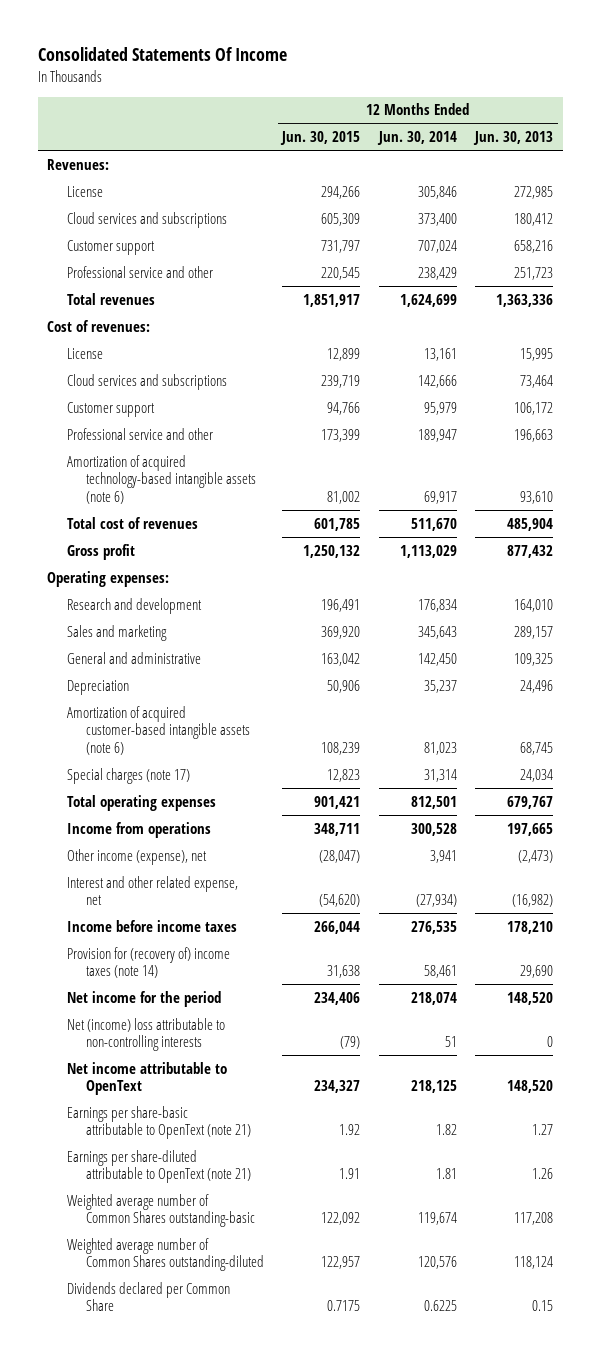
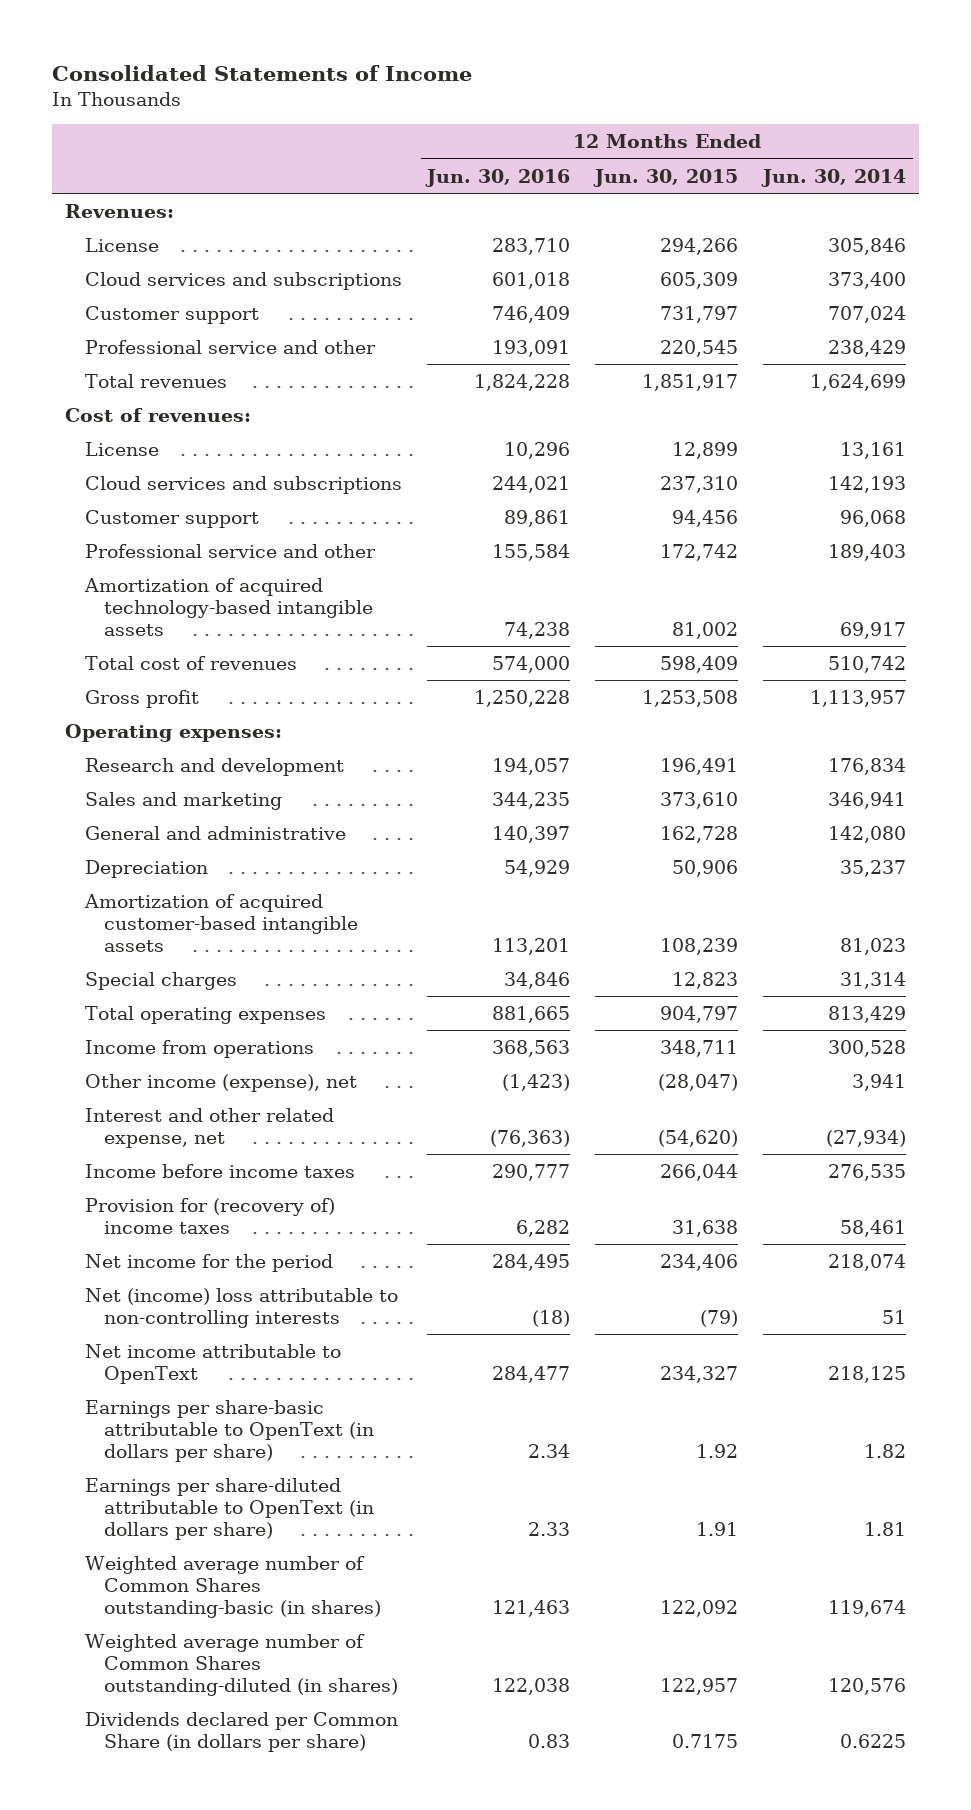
[38,47,288,62] Consolidated Statements Of Income -> [52,65,473,82] Consolidated Statements of Income
[473,131,554,146] Jun. 30, 2013 -> none
none -> [424,168,570,187] Jun. 30, 2016
[321,374,361,388] 239,719 -> [660,475,739,493] 237,310
[417,374,457,388] 142,666 -> [828,475,907,493] 142,193
[327,401,361,415] 94,766 -> [672,509,739,527] 94,456
[423,401,457,415] 95,979 -> [840,509,907,527] 96,068
[321,428,361,442] 173,399 -> [660,543,739,561] 172,742
[417,428,457,442] 189,947 -> [828,543,907,561] 189,403
[66,454,256,504] Amortization of acquired technology-based intangible assets (note 6) -> [83,577,374,636] Amortization of acquired technology-based intangible assets
[314,517,361,531] 601,785 -> [660,655,739,673] 598,409
[410,517,457,531] 511,670 -> [828,655,907,673] 510,742
[303,544,361,558] 1,250,132 -> [642,689,739,707] 1,253,508
[399,544,457,558] 1,113,029 -> [810,689,907,707] 1,113,957
[321,625,361,639] 369,920 -> [660,791,739,809] 373,610
[417,625,457,639] 345,643 -> [828,791,907,809] 346,941
[321,652,361,666] 163,042 -> [660,825,739,843] 162,728
[417,652,457,666] 142,450 -> [828,825,907,843] 142,080
[66,705,250,755] Amortization of acquired customer-based intangible assets (note 6) -> [83,893,359,952] Amortization of acquired customer-based intangible assets
[66,767,190,784] Special charges (note 17) -> [84,971,237,990] Special charges
[314,795,361,809] 901,421 -> [660,1005,739,1023] 904,797
[410,795,457,809] 812,501 -> [828,1005,907,1023] 813,429
[66,946,230,979] Provision for (recovery of) income taxes (note 14) -> [84,1197,335,1234] Provision for (recovery of) income taxes
[66,1105,251,1140] Earnings per share-basic attributable to OpenText (note 21) -> [84,1399,375,1462] Earnings per share-basic attributable to OpenText (in dollars per share)
[66,1149,251,1184] Earnings per share-diluted attributable to OpenText (note 21) -> [84,1477,375,1540] Earnings per share-diluted attributable to OpenText (in dollars per share)
[66,1193,255,1228] Weighted average number of Common Shares outstanding-basic -> [84,1555,382,1618] Weighted average number of Common Shares outstanding-basic (in shares)
[66,1237,264,1272] Weighted average number of Common Shares outstanding-diluted -> [84,1633,399,1696] Weighted average number of Common Shares outstanding-diluted (in shares)
[66,1281,230,1312] Dividends declared per Common Share -> [84,1711,398,1752] Dividends declared per Common Share (in dollars per share)

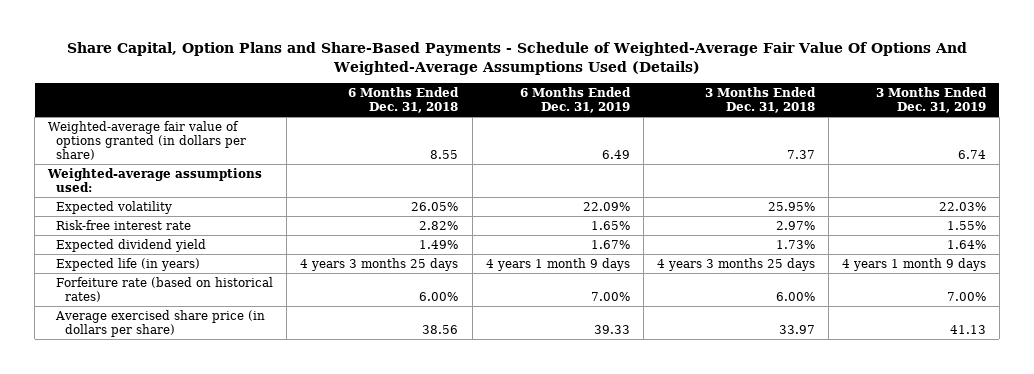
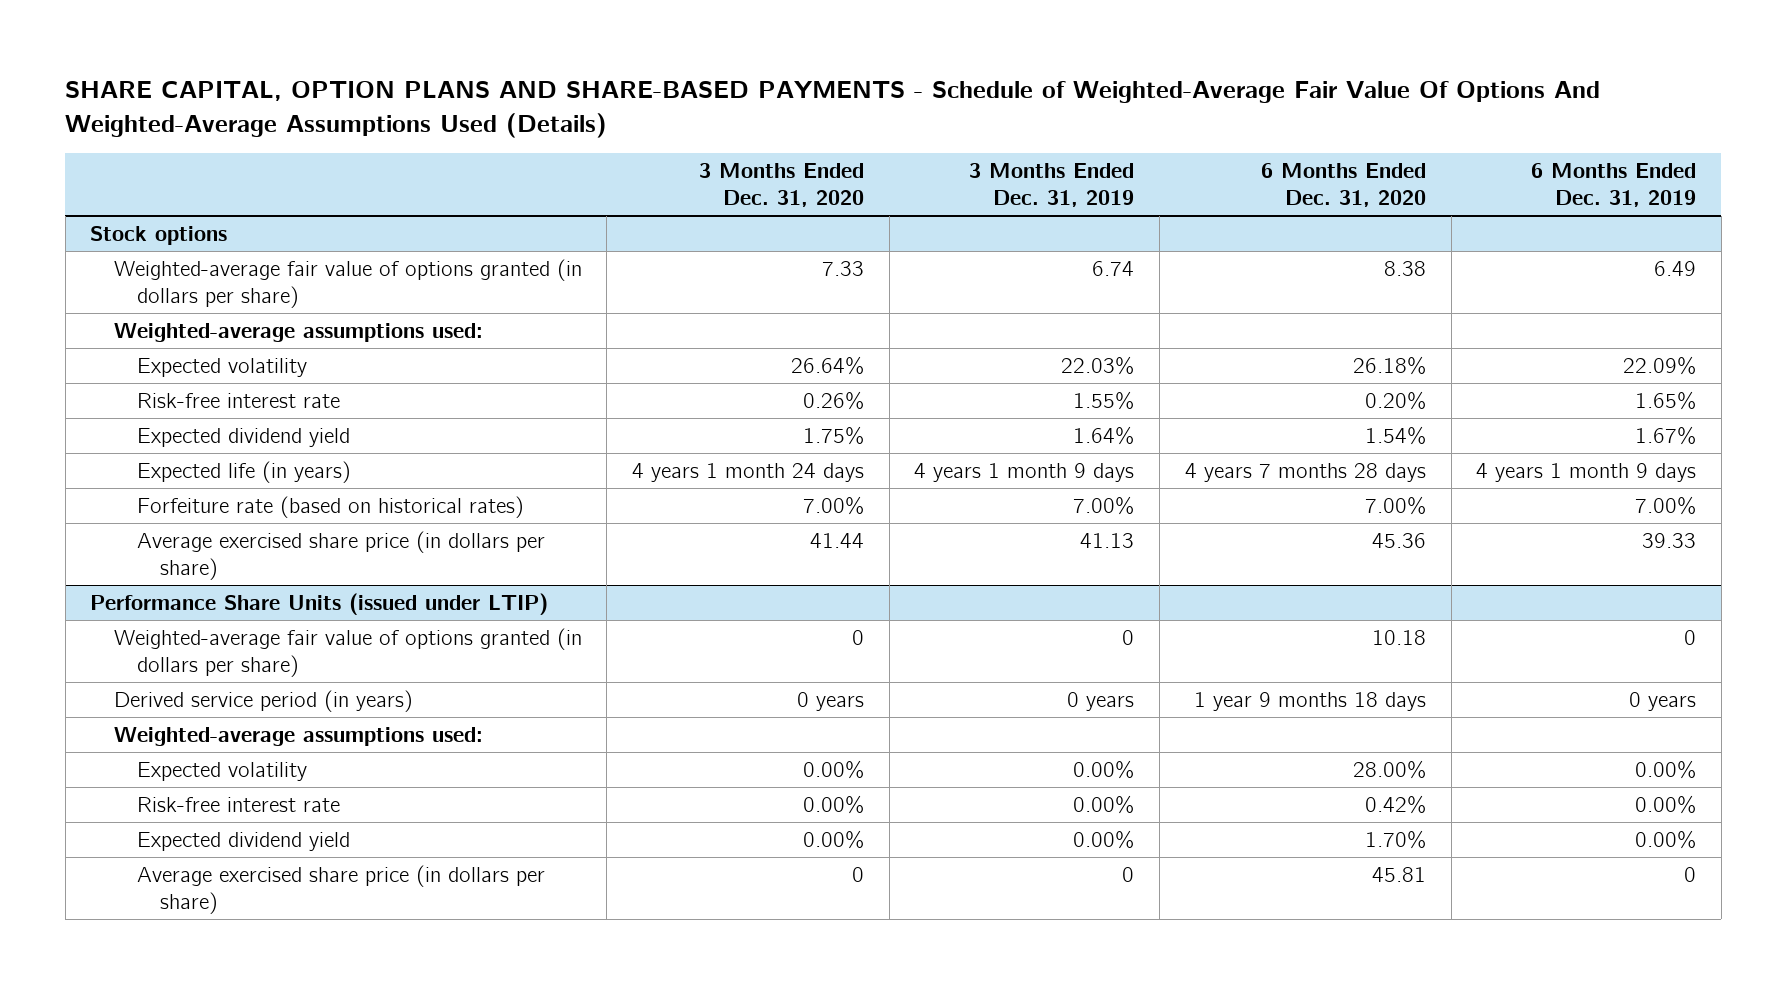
[66,42,967,75] Share Capital, Option Plans and Share-Based Payments - Schedule of Weighted-Average Fair Value Of Options And Weighted-Average Assumptions Used (Details) -> [65,81,1601,138] SHARE CAPITAL, OPTION PLANS AND SHARE-BASED PAYMENTS - Schedule of Weighted-Average Fair Value Of Options And Weighted-Average Assumptions Used (Details)
[348,87,460,114] 6 Months Ended Dec. 31, 2018 -> none
[704,87,816,114] 3 Months Ended Dec. 31, 2018 -> none
none -> [699,162,865,208] 3 Months Ended Dec. 31, 2020
none -> [1260,162,1426,208] 6 Months Ended Dec. 31, 2020
none -> [90,225,228,245] Stock options
none -> [90,592,549,615] Performance Share Units (issued under LTIP)
none -> [113,627,582,678] Weighted-average fair value of options granted (in dollars per share)
none -> [113,689,413,712] Derived service period (in years)
none -> [113,726,483,746] Weighted-average assumptions used:
none -> [137,761,308,781] Expected volatility
none -> [137,796,341,812] Risk-free interest rate
none -> [137,831,351,851] Expected dividend yield
none -> [137,864,546,915] Average exercised share price (in dollars per share)

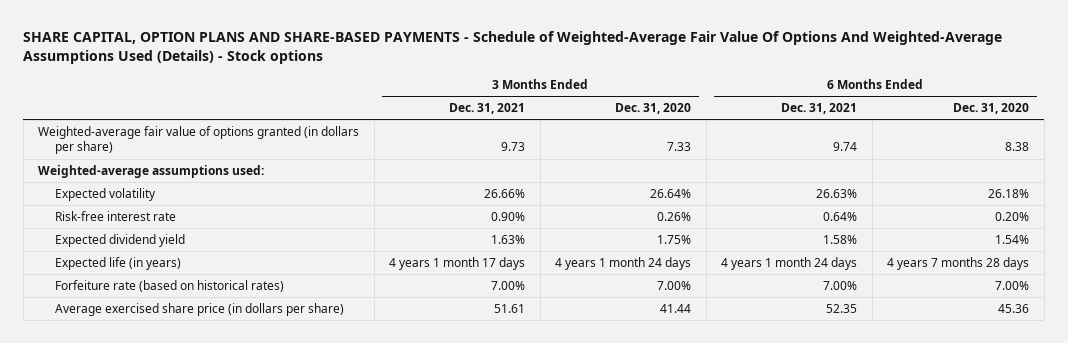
[65,81,1601,138] SHARE CAPITAL, OPTION PLANS AND SHARE-BASED PAYMENTS - Schedule of Weighted-Average Fair Value Of Options And Weighted-Average Assumptions Used (Details) -> [23,31,1003,65] SHARE CAPITAL, OPTION PLANS AND SHARE-BASED PAYMENTS - Schedule of Weighted-Average Fair Value Of Options And Weighted-Average Assumptions Used (Details) - Stock options
[969,162,1135,208] 3 Months Ended Dec. 31, 2019 -> none
[1531,162,1697,208] 6 Months Ended Dec. 31, 2019 -> none
none -> [449,103,526,115] Dec. 31, 2021
none -> [781,103,858,115] Dec. 31, 2021
[90,225,228,245] Stock options -> none
[90,592,549,615] Performance Share Units (issued under LTIP) -> none
[113,627,582,678] Weighted-average fair value of options granted (in dollars per share) -> none
[113,689,413,712] Derived service period (in years) -> none
[113,726,483,746] Weighted-average assumptions used: -> none
[137,761,308,781] Expected volatility -> none
[137,796,341,812] Risk-free interest rate -> none
[137,831,351,851] Expected dividend yield -> none
[137,864,546,915] Average exercised share price (in dollars per share) -> none

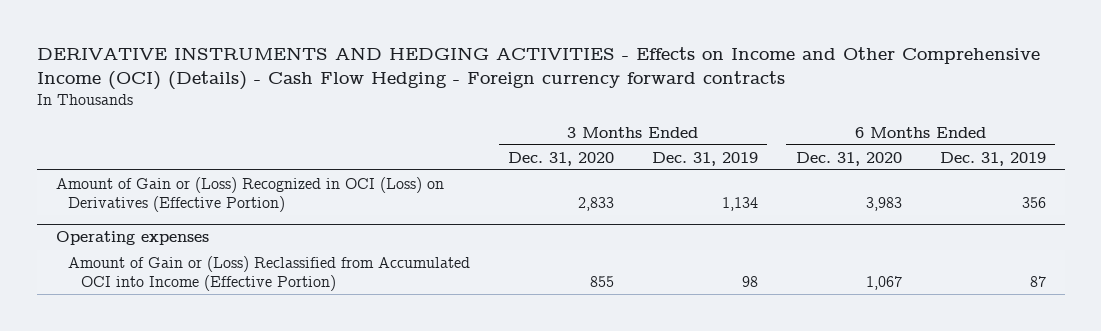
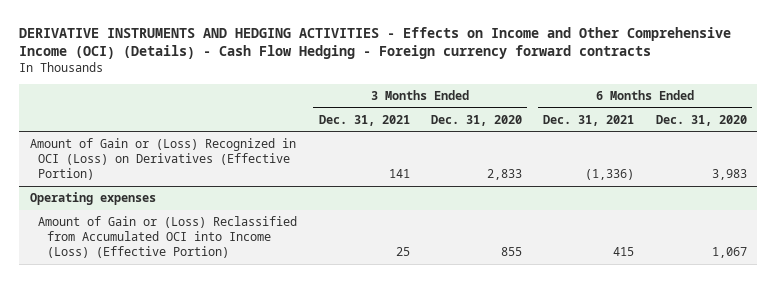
[651,151,758,166] Dec. 31, 2019 -> none
[939,151,1046,166] Dec. 31, 2019 -> none
none -> [318,114,410,126] Dec. 31, 2021
none -> [543,114,635,126] Dec. 31, 2021
[68,255,471,292] Amount of Gain or (Loss) Reclassified from Accumulated OCI into Income (Effective Portion) -> [38,216,298,259] Amount of Gain or (Loss) Reclassified from Accumulated OCI into Income (Loss) (Effective Portion)

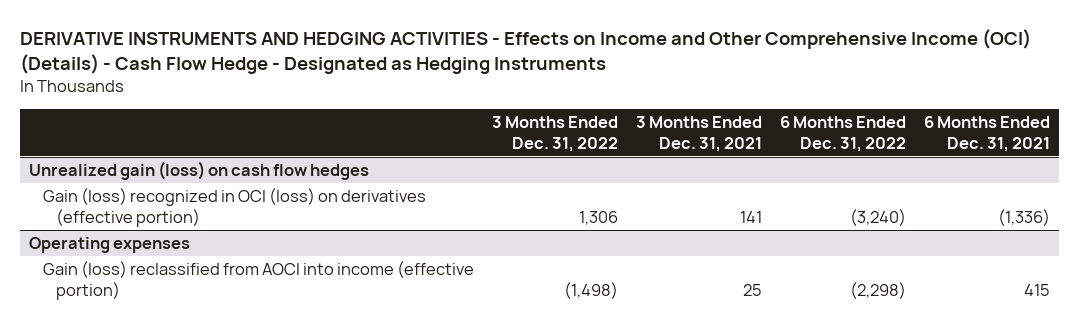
[19,26,732,60] DERIVATIVE INSTRUMENTS AND HEDGING ACTIVITIES - Effects on Income and Other Comprehensive Income (OCI) (Details) - Cash Flow Hedging - Foreign currency forward contracts -> [19,29,1031,75] DERIVATIVE INSTRUMENTS AND HEDGING ACTIVITIES - Effects on Income and Other Comprehensive Income (OCI) (Details) - Cash Flow Hedge - Designated as Hedging Instruments
[431,114,523,126] Dec. 31, 2020 -> none
[655,114,747,126] Dec. 31, 2020 -> none
none -> [491,115,618,152] 3 Months Ended Dec. 31, 2022
none -> [779,115,906,152] 6 Months Ended Dec. 31, 2022
none -> [28,161,369,181] Unrealized gain (loss) on cash flow hedges
[29,138,296,181] Amount of Gain or (Loss) Recognized in OCI (Loss) on Derivatives (Effective Portion) -> [42,188,426,228] Gain (loss) recognized in OCI (loss) on derivatives (effective portion)
[38,216,298,259] Amount of Gain or (Loss) Reclassified from Accumulated OCI into Income (Loss) (Effective Portion) -> [42,261,474,301] Gain (loss) reclassified from AOCI into income (effective portion)

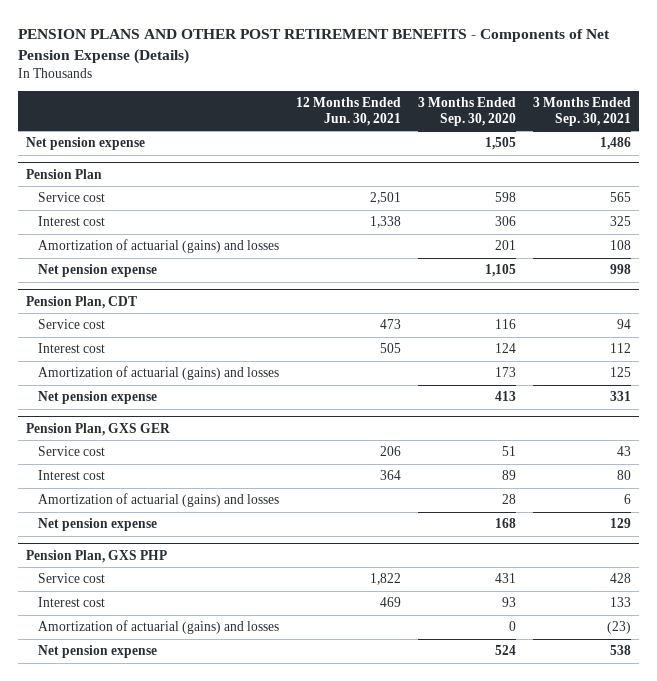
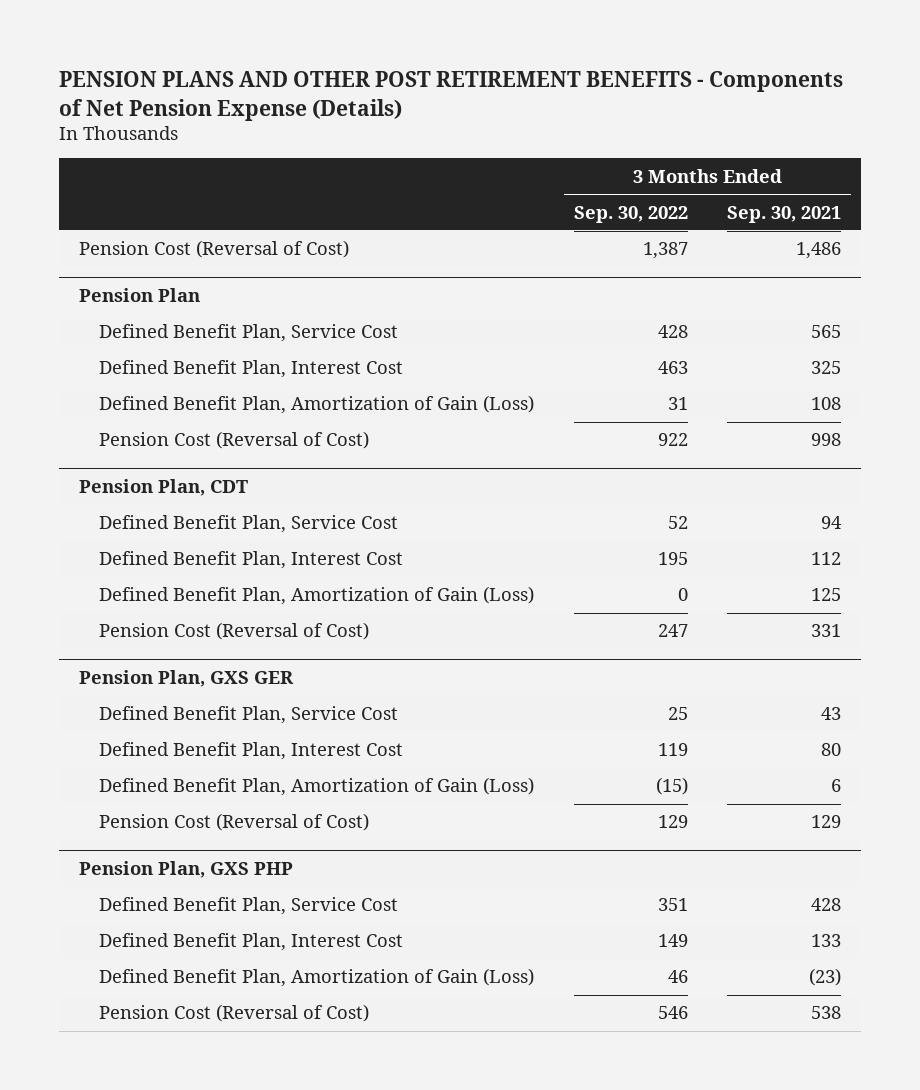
[296,97,402,126] 12 Months Ended Jun. 30, 2021 -> none
[418,97,517,126] 3 Months Ended Sep. 30, 2020 -> none
none -> [573,205,688,223] Sep. 30, 2022
[26,137,146,151] Net pension expense -> [78,240,349,259] Pension Cost (Reversal of Cost)
[38,192,106,203] Service cost -> [99,324,399,343] Defined Benefit Plan, Service Cost
[38,216,106,227] Interest cost -> [99,360,404,379] Defined Benefit Plan, Interest Cost
[38,239,280,254] Amortization of actuarial (gains) and losses -> [99,395,535,415] Defined Benefit Plan, Amortization of Gain (Loss)
[38,264,158,278] Net pension expense -> [99,431,370,450] Pension Cost (Reversal of Cost)
[38,319,106,330] Service cost -> [99,515,399,534] Defined Benefit Plan, Service Cost
[38,343,106,354] Interest cost -> [99,551,404,570] Defined Benefit Plan, Interest Cost
[38,366,280,381] Amortization of actuarial (gains) and losses -> [99,586,535,606] Defined Benefit Plan, Amortization of Gain (Loss)
[38,391,158,405] Net pension expense -> [99,622,370,641] Pension Cost (Reversal of Cost)
[38,446,106,457] Service cost -> [99,706,399,725] Defined Benefit Plan, Service Cost
[38,470,106,481] Interest cost -> [99,742,404,761] Defined Benefit Plan, Interest Cost
[38,493,280,508] Amortization of actuarial (gains) and losses -> [99,777,535,797] Defined Benefit Plan, Amortization of Gain (Loss)
[38,518,158,532] Net pension expense -> [99,813,370,832] Pension Cost (Reversal of Cost)
[38,573,106,584] Service cost -> [99,897,399,916] Defined Benefit Plan, Service Cost
[38,597,106,608] Interest cost -> [99,933,404,952] Defined Benefit Plan, Interest Cost
[38,620,280,635] Amortization of actuarial (gains) and losses -> [99,968,535,988] Defined Benefit Plan, Amortization of Gain (Loss)
[38,645,158,659] Net pension expense -> [99,1004,370,1023] Pension Cost (Reversal of Cost)

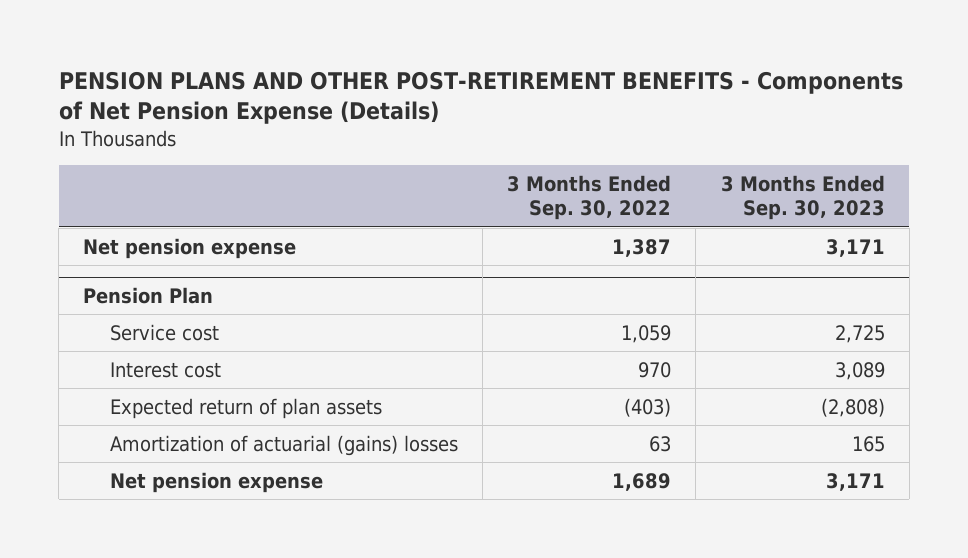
[58,71,843,121] PENSION PLANS AND OTHER POST RETIREMENT BENEFITS - Components of Net Pension Expense (Details) -> [58,71,903,125] PENSION PLANS AND OTHER POST-RETIREMENT BENEFITS - Components of Net Pension Expense (Details)
[727,205,842,223] Sep. 30, 2021 -> none
none -> [720,174,885,221] 3 Months Ended Sep. 30, 2023
[78,240,349,259] Pension Cost (Reversal of Cost) -> [83,237,297,259] Net pension expense
[99,431,370,450] Pension Cost (Reversal of Cost) -> none
[78,479,248,497] Pension Plan, CDT -> none
[99,515,399,534] Defined Benefit Plan, Service Cost -> none
[99,551,404,570] Defined Benefit Plan, Interest Cost -> none
[99,586,535,606] Defined Benefit Plan, Amortization of Gain (Loss) -> none
[99,622,370,641] Pension Cost (Reversal of Cost) -> none
[78,670,294,688] Pension Plan, GXS GER -> none
[99,706,399,725] Defined Benefit Plan, Service Cost -> none
[99,742,404,761] Defined Benefit Plan, Interest Cost -> none
[99,777,535,797] Defined Benefit Plan, Amortization of Gain (Loss) -> none
[99,813,370,832] Pension Cost (Reversal of Cost) -> none
[78,861,293,879] Pension Plan, GXS PHP -> none
[99,897,399,916] Defined Benefit Plan, Service Cost -> none
[99,933,404,952] Defined Benefit Plan, Interest Cost -> none
[99,968,535,988] Defined Benefit Plan, Amortization of Gain (Loss) -> none
[99,1004,370,1023] Pension Cost (Reversal of Cost) -> none
[99,324,399,343] Defined Benefit Plan, Service Cost -> [109,323,219,341] Service cost
[657,325,688,339] 428 -> [621,324,672,343] 1,059
[99,360,404,379] Defined Benefit Plan, Interest Cost -> [109,361,221,378] Interest cost
[657,361,688,375] 463 -> [638,361,672,378] 970
none -> [109,397,382,419] Expected return of plan assets
[99,395,535,415] Defined Benefit Plan, Amortization of Gain (Loss) -> [109,434,458,456] Amortization of actuarial (gains) losses
[667,397,688,411] 31 -> [649,435,672,452] 63
none -> [109,471,323,493] Net pension expense

